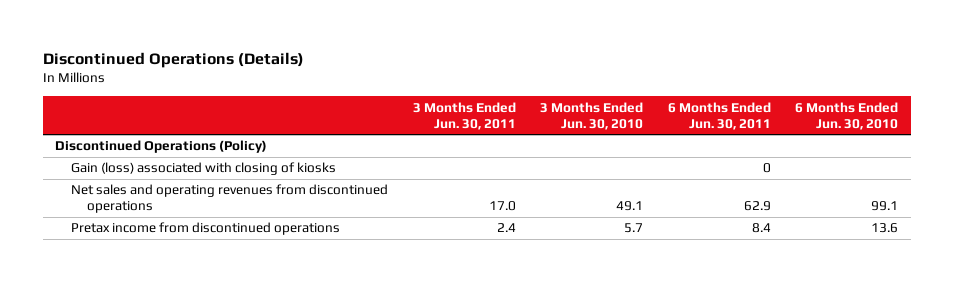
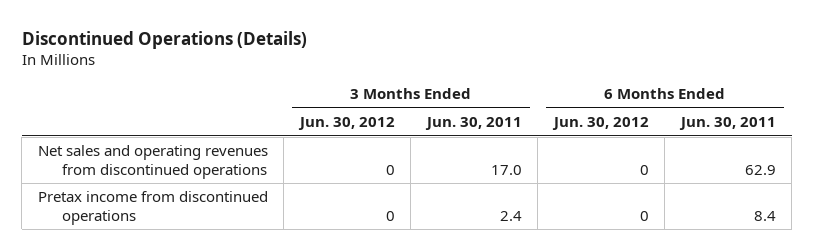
[540,101,644,130] 3 Months Ended Jun. 30, 2010 -> none
[795,101,899,130] 6 Months Ended Jun. 30, 2010 -> none
none -> [297,117,395,131] Jun. 30, 2012
none -> [551,117,649,131] Jun. 30, 2012
[54,140,267,154] Discontinued Operations (Policy) -> none
[70,162,336,176] Gain (loss) associated with closing of kiosks -> none

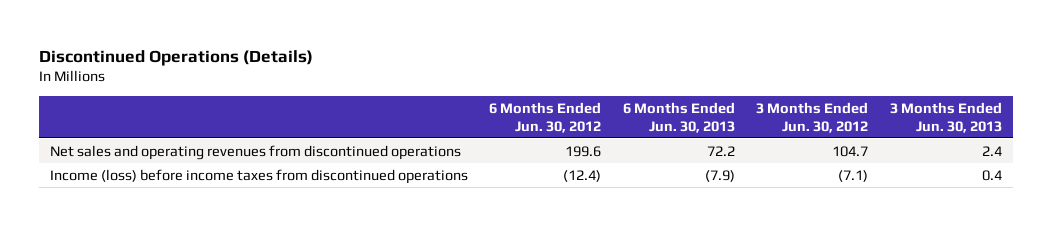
[424,117,522,131] Jun. 30, 2011 -> none
[678,117,776,131] Jun. 30, 2011 -> none
none -> [622,101,735,133] 6 Months Ended Jun. 30, 2013
none -> [889,101,1002,133] 3 Months Ended Jun. 30, 2013
[385,164,395,175] 0 -> [832,145,869,157] 104.7
[639,164,649,175] 0 -> [565,145,602,157] 199.6
[37,191,268,225] Pretax income from discontinued operations -> [49,168,468,184] Income (loss) before income taxes from discontinued operations
[385,210,395,221] 0 -> [838,169,869,182] (7.1)
[639,210,649,221] 0 -> [563,169,602,182] (12.4)

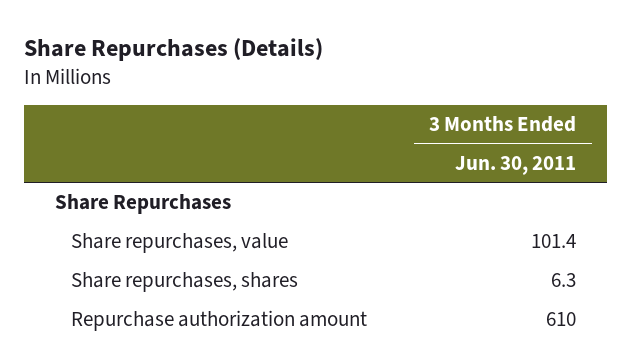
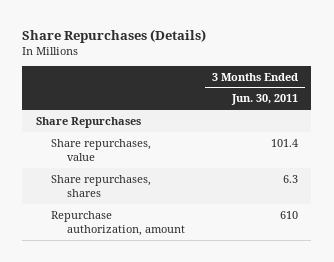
[71,310,368,332] Repurchase authorization amount -> [51,210,186,236] Repurchase authorization, amount

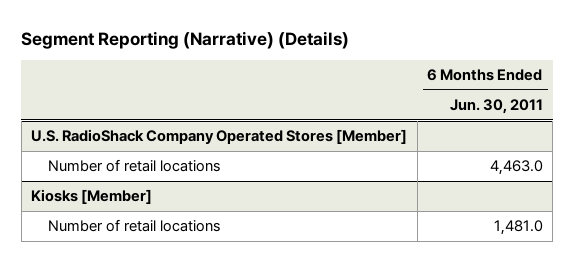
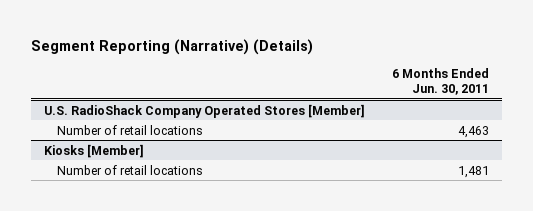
[489,160,543,176] 4,463.0 -> [457,125,489,138] 4,463
[493,220,543,236] 1,481.0 -> [457,165,489,178] 1,481

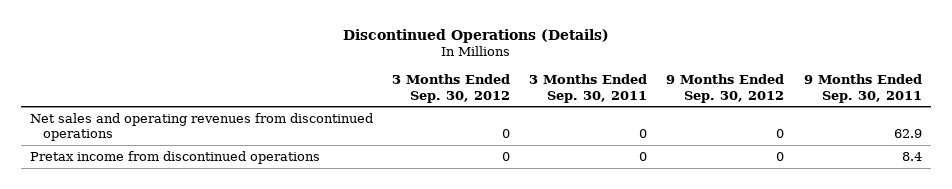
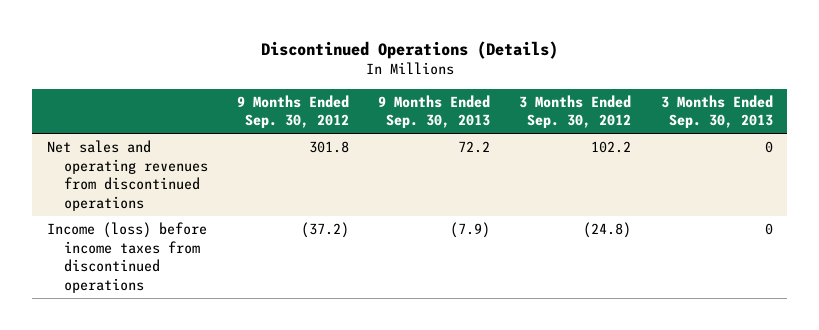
[529,74,648,103] 3 Months Ended Sep. 30, 2011 -> none
[803,74,922,103] 9 Months Ended Sep. 30, 2011 -> none
none -> [378,94,491,129] 9 Months Ended Sep. 30, 2013
none -> [660,94,773,129] 3 Months Ended Sep. 30, 2013
[502,129,511,139] 0 -> [591,141,632,154] 102.2
[776,129,785,139] 0 -> [309,141,350,154] 301.8
[30,150,321,164] Pretax income from discontinued operations -> [46,222,207,293] Income (loss) before income taxes from discontinued operations
[502,151,511,161] 0 -> [583,222,632,239] (24.8)
[776,151,785,161] 0 -> [301,222,350,239] (37.2)

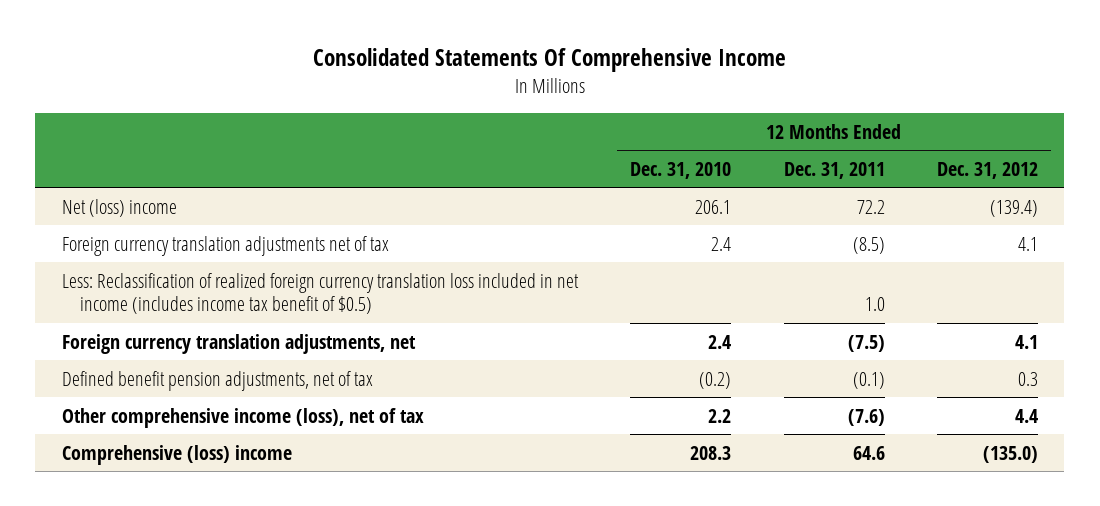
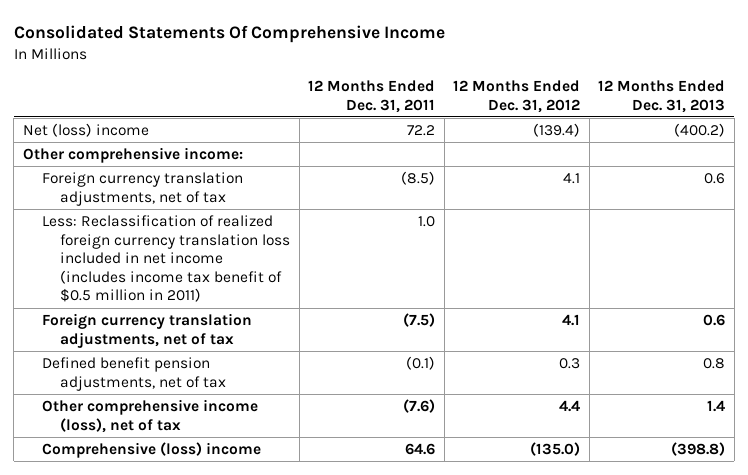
[630,161,732,179] Dec. 31, 2010 -> none
none -> [598,80,726,113] 12 Months Ended Dec. 31, 2013
none -> [22,146,243,163] Other comprehensive income:
[61,235,389,256] Foreign currency translation adjustments net of tax -> [41,171,243,206] Foreign currency translation adjustments, net of tax
[61,272,579,315] Less: Reclassification of realized foreign currency translation loss included in net income (includes income tax benefit of $0.5) -> [41,214,291,303] Less: Reclassification of realized foreign currency translation loss included in net income (includes income tax benefit of $0.5 million in 2011)
[61,333,416,354] Foreign currency translation adjustments, net -> [41,312,252,348] Foreign currency translation adjustments, net of tax

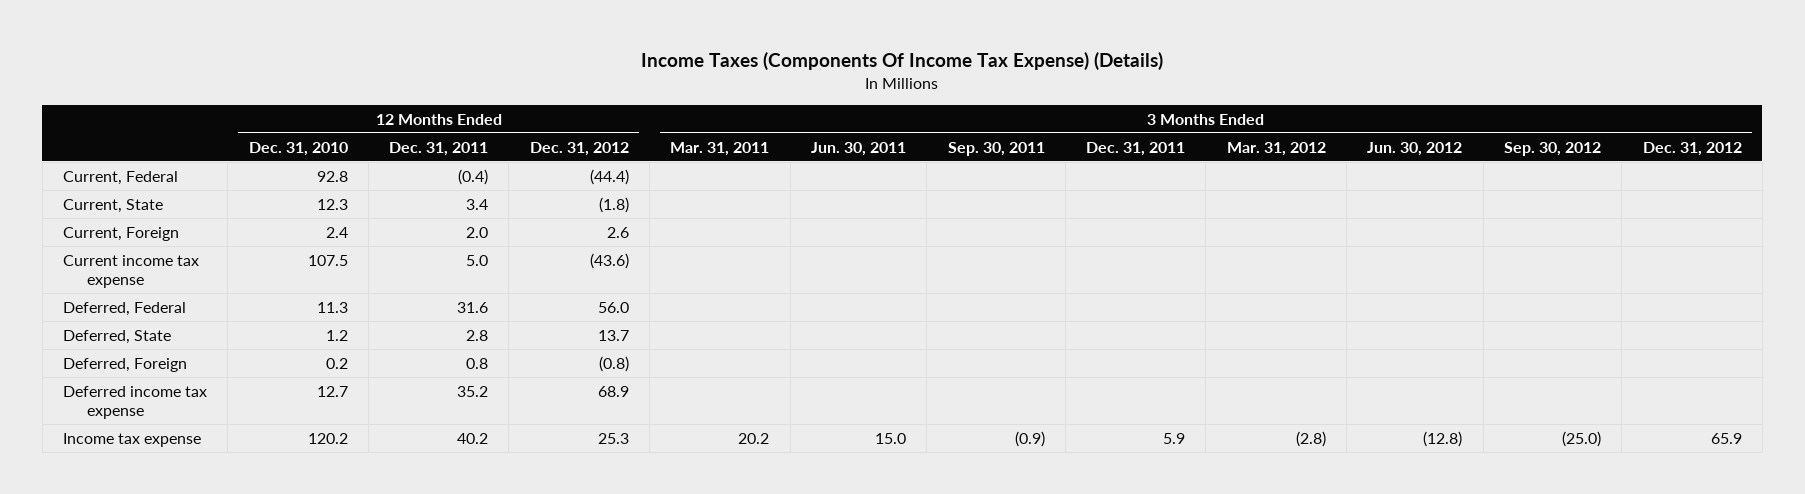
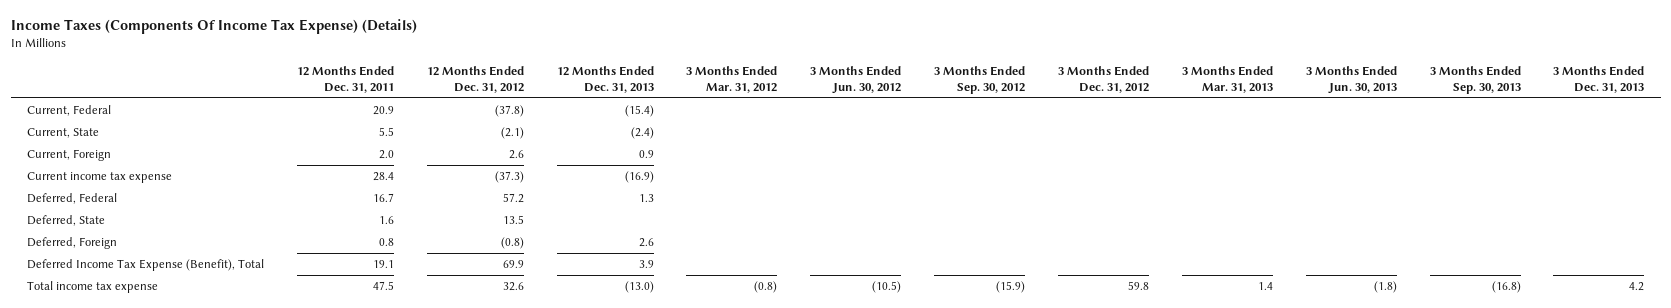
[248,141,348,156] Dec. 31, 2010 -> none
[670,141,770,156] Mar. 31, 2011 -> none
[810,141,906,156] Jun. 30, 2011 -> none
[947,141,1045,156] Sep. 30, 2011 -> none
[1086,141,1186,156] Dec. 31, 2011 -> none
none -> [556,65,654,93] 12 Months Ended Dec. 31, 2013
none -> [1181,65,1273,93] 3 Months Ended Mar. 31, 2013
none -> [1305,65,1397,94] 3 Months Ended Jun. 30, 2013
none -> [1429,65,1521,94] 3 Months Ended Sep. 30, 2013
none -> [1553,65,1645,93] 3 Months Ended Dec. 31, 2013
[458,168,489,185] (0.4) -> [372,106,394,116] 20.9
[589,168,629,185] (44.4) -> [494,105,524,118] (37.8)
[466,198,489,210] 3.4 -> [378,127,394,137] 5.5
[598,196,629,213] (1.8) -> [500,127,524,140] (2.1)
[466,254,489,266] 5.0 -> [372,172,394,182] 28.4
[589,252,629,269] (43.6) -> [494,171,524,184] (37.3)
[457,301,489,313] 31.6 -> [372,193,394,203] 16.7
[597,301,629,313] 56.0 -> [502,193,524,204] 57.2
[466,329,489,341] 2.8 -> [378,216,394,225] 1.6
[597,329,629,341] 13.7 -> [502,215,524,225] 13.5
[62,385,207,420] Deferred income tax expense -> [27,259,265,272] Deferred Income Tax Expense (Benefit), Total
[457,385,489,397] 35.2 -> [372,260,394,269] 19.1
[597,385,629,397] 68.9 -> [502,260,524,269] 69.9
[62,432,201,447] Income tax expense -> [27,281,159,294] Total income tax expense
[457,432,489,444] 40.2 -> [372,281,394,291] 47.5
[597,432,629,444] 25.3 -> [502,282,524,292] 32.6
[1295,430,1326,447] (2.8) -> [754,281,778,294] (0.8)
[1423,430,1463,447] (12.8) -> [872,281,902,294] (10.5)
[1562,430,1602,447] (25.0) -> [996,281,1026,294] (15.9)
[1710,432,1742,444] 65.9 -> [1128,281,1150,291] 59.8

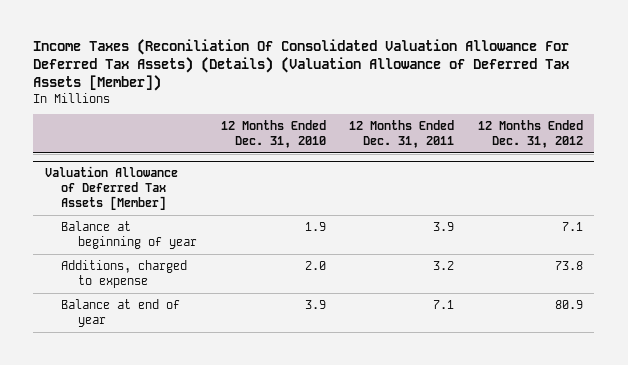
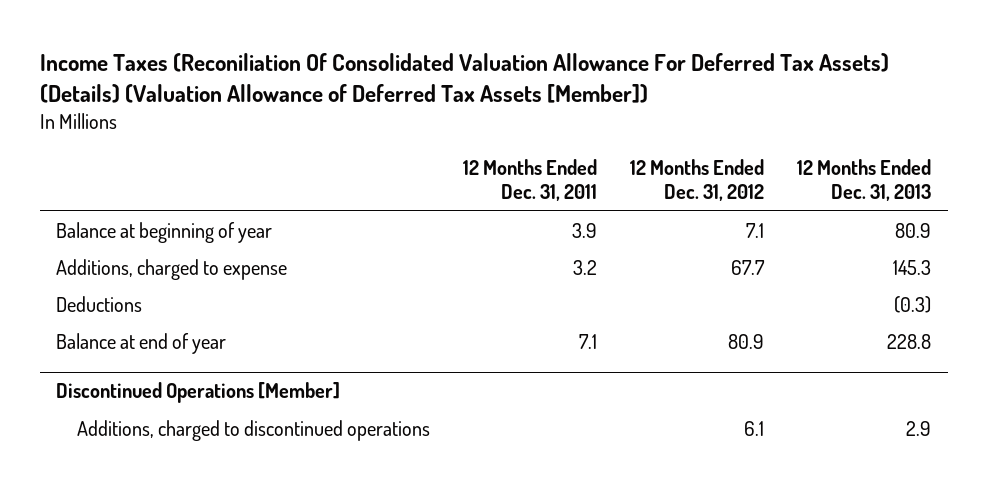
[220,120,326,149] 12 Months Ended Dec. 31, 2010 -> none
none -> [797,158,932,202] 12 Months Ended Dec. 31, 2013
[44,166,178,211] Valuation Allowance of Deferred Tax Assets [Member] -> none
[554,260,583,270] 73.8 -> [731,259,766,275] 67.7
none -> [56,295,143,312] Deductions
none -> [56,382,341,404] Discontinued Operations [Member]
none -> [77,419,431,441] Additions, charged to discontinued operations

